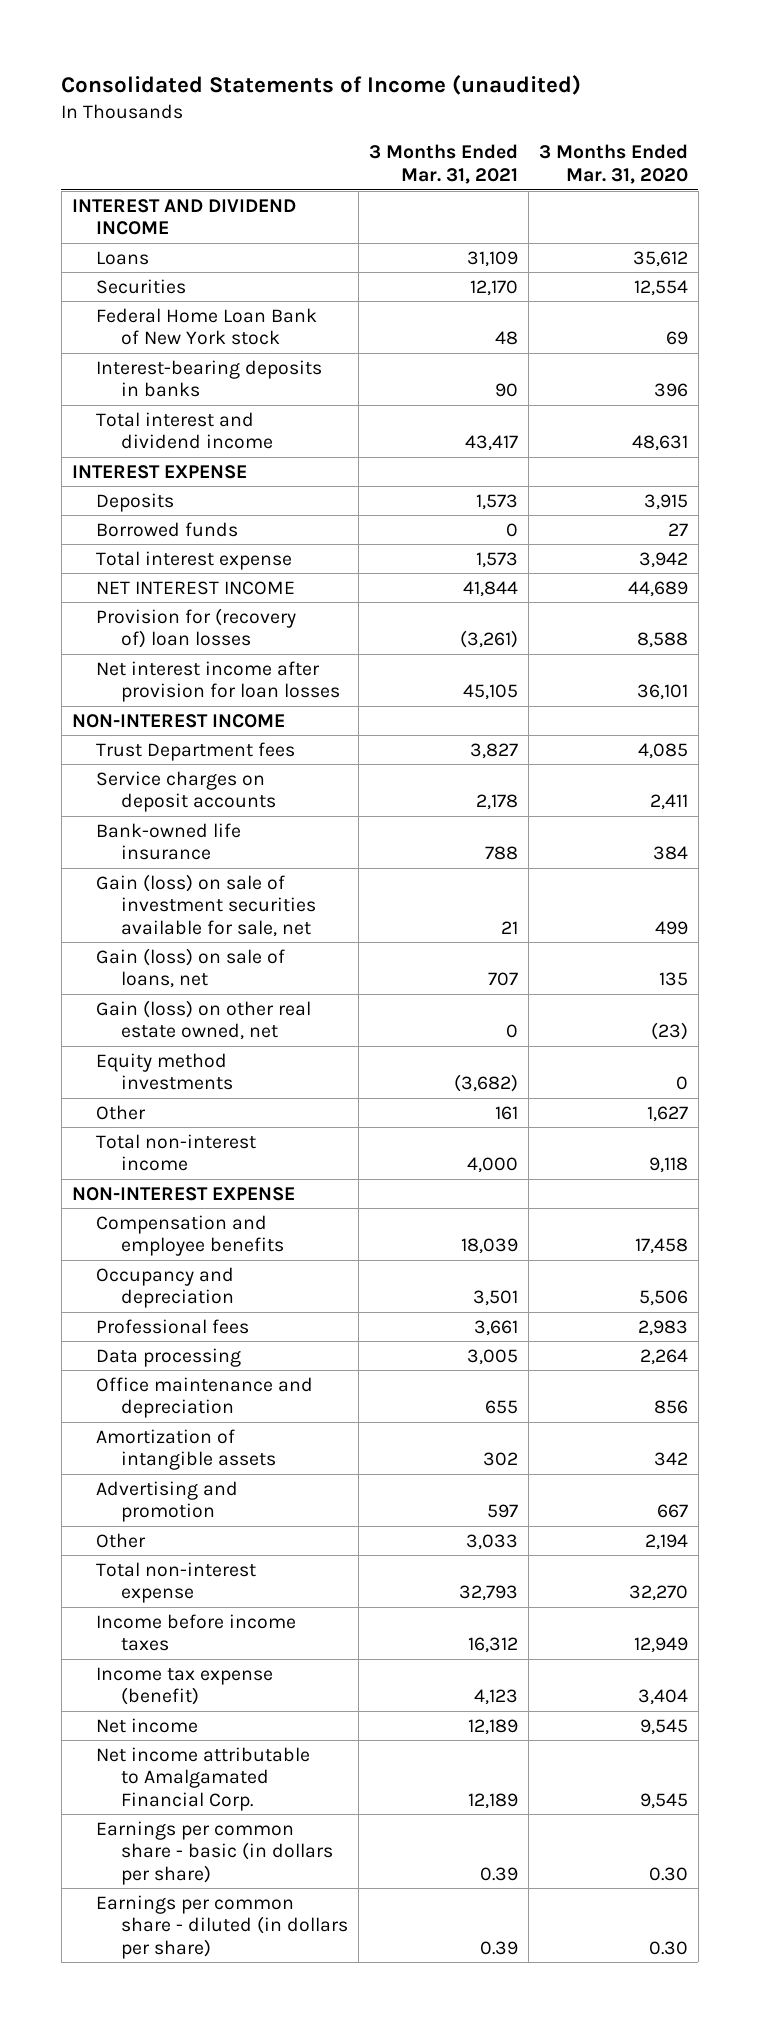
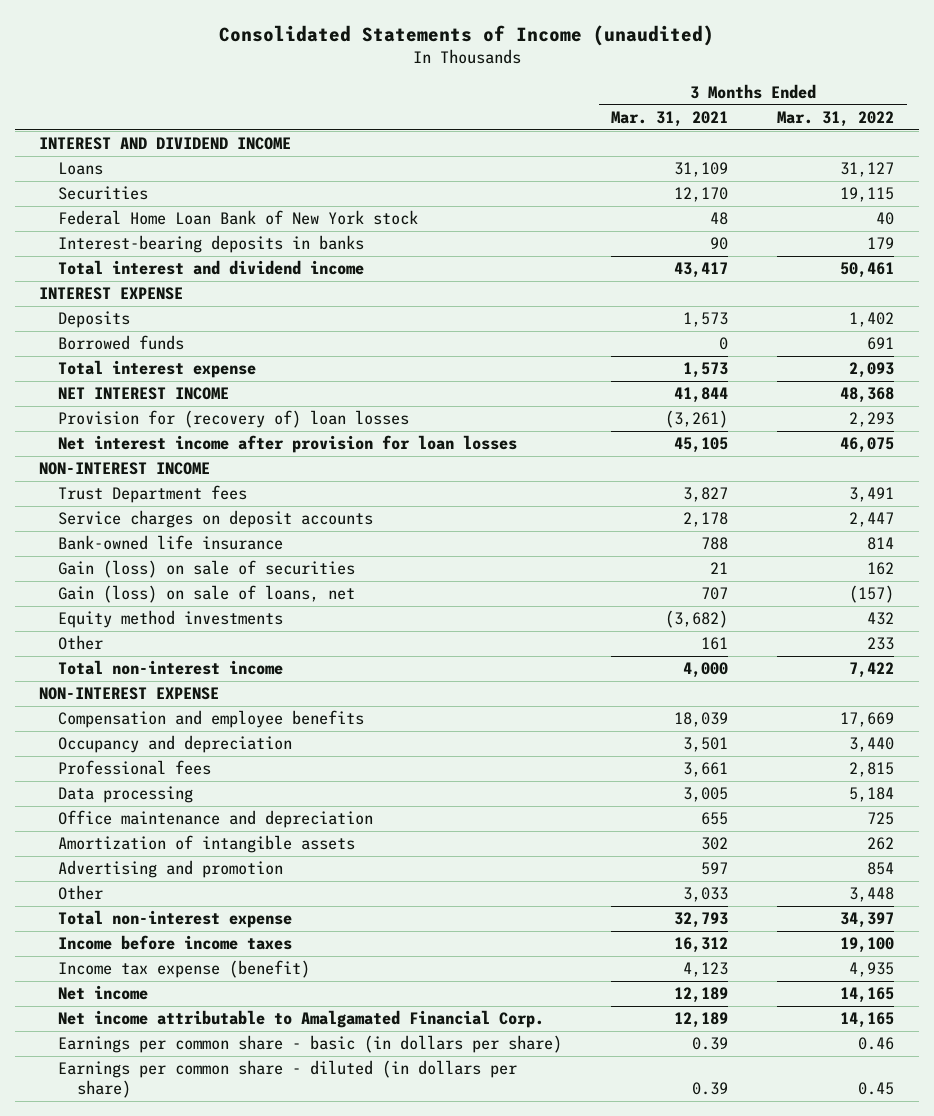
[538,144,688,185] 3 Months Ended Mar. 31, 2020 -> none
none -> [777,111,895,128] Mar. 31, 2022
[96,873,317,937] Gain (loss) on sale of investment securities available for sale, net -> [57,560,355,579] Gain (loss) on sale of securities
[96,999,312,1041] Gain (loss) on other real estate owned, net -> none

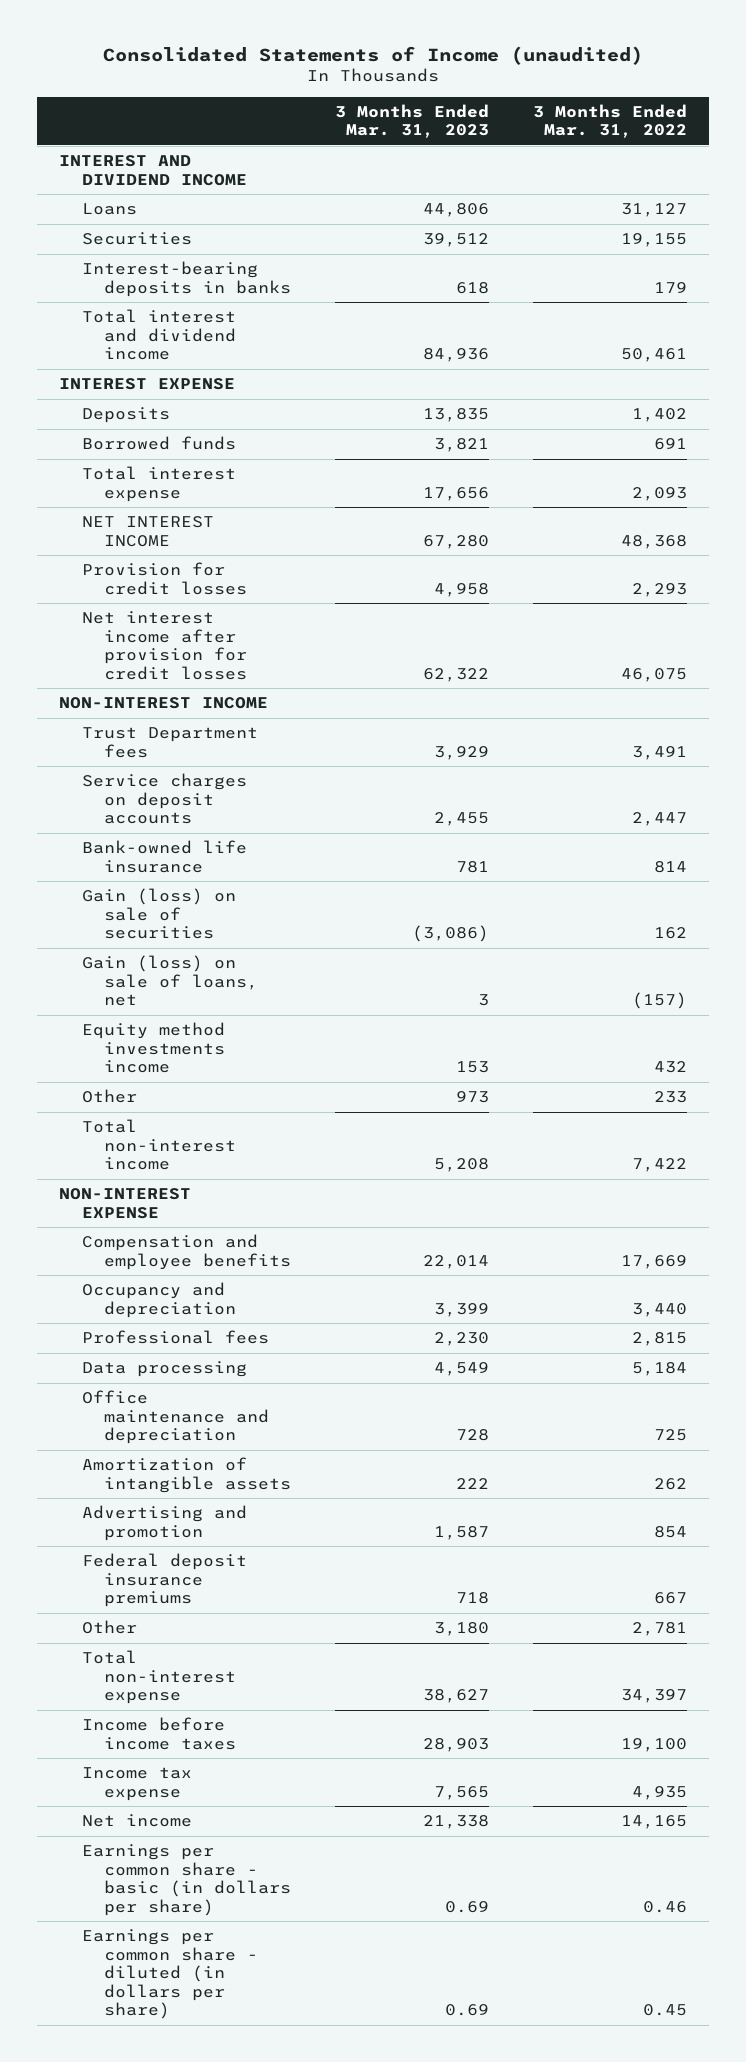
[611,111,729,128] Mar. 31, 2021 -> none
none -> [335,103,490,139] 3 Months Ended Mar. 31, 2023
[57,210,418,226] Federal Home Loan Bank of New York stock -> none
[840,187,895,203] 19,115 -> [620,233,687,248] 19,155
[57,410,409,429] Provision for (recovery of) loan losses -> [81,562,248,595] Provision for credit losses
[57,435,517,454] Net interest income after provision for loan losses -> [81,611,248,680] Net interest income after provision for credit losses
[57,610,283,629] Equity method investments -> [81,1022,226,1074] Equity method investments income
none -> [81,1553,247,1608] Federal deposit insurance premiums
[849,887,895,903] 3,448 -> [631,1622,687,1637] 2,781
[57,960,310,979] Income tax expense (benefit) -> [81,1767,192,1801] Income tax expense
[57,1010,544,1029] Net income attributable to Amalgamated Financial Corp. -> none

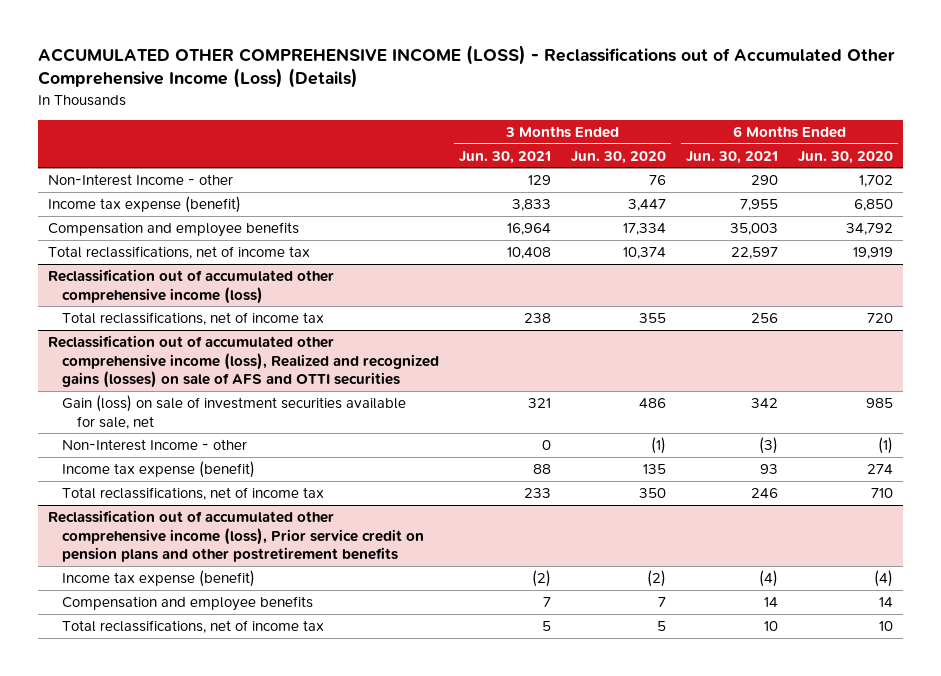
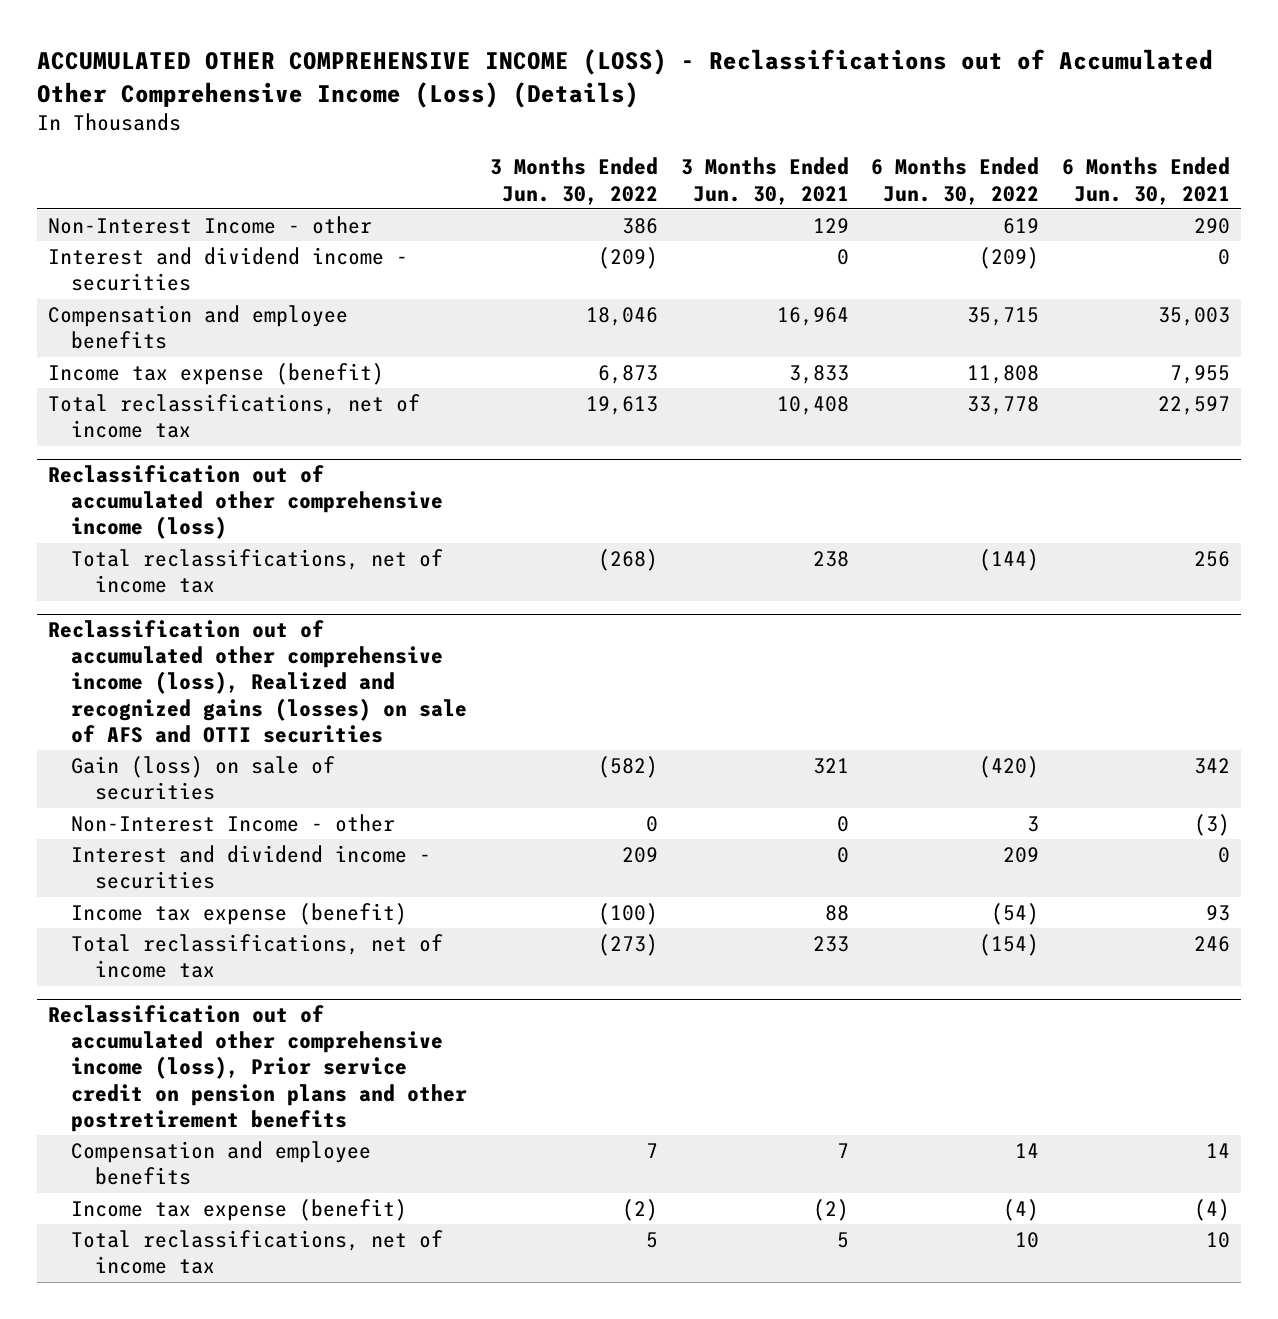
[571,150,667,164] Jun. 30, 2020 -> none
[798,150,894,164] Jun. 30, 2020 -> none
none -> [490,157,659,205] 3 Months Ended Jun. 30, 2022
none -> [871,157,1040,205] 6 Months Ended Jun. 30, 2022
none -> [47,247,408,292] Interest and dividend income - securities
[47,196,241,214] Income tax expense (benefit) -> [47,363,384,386] Income tax expense (benefit)
[62,395,407,429] Gain (loss) on sale of investment securities available for sale, net -> [71,756,336,801] Gain (loss) on sale of securities
none -> [71,845,432,890] Interest and dividend income - securities
[62,570,256,588] Income tax expense (benefit) -> [71,1199,408,1222] Income tax expense (benefit)

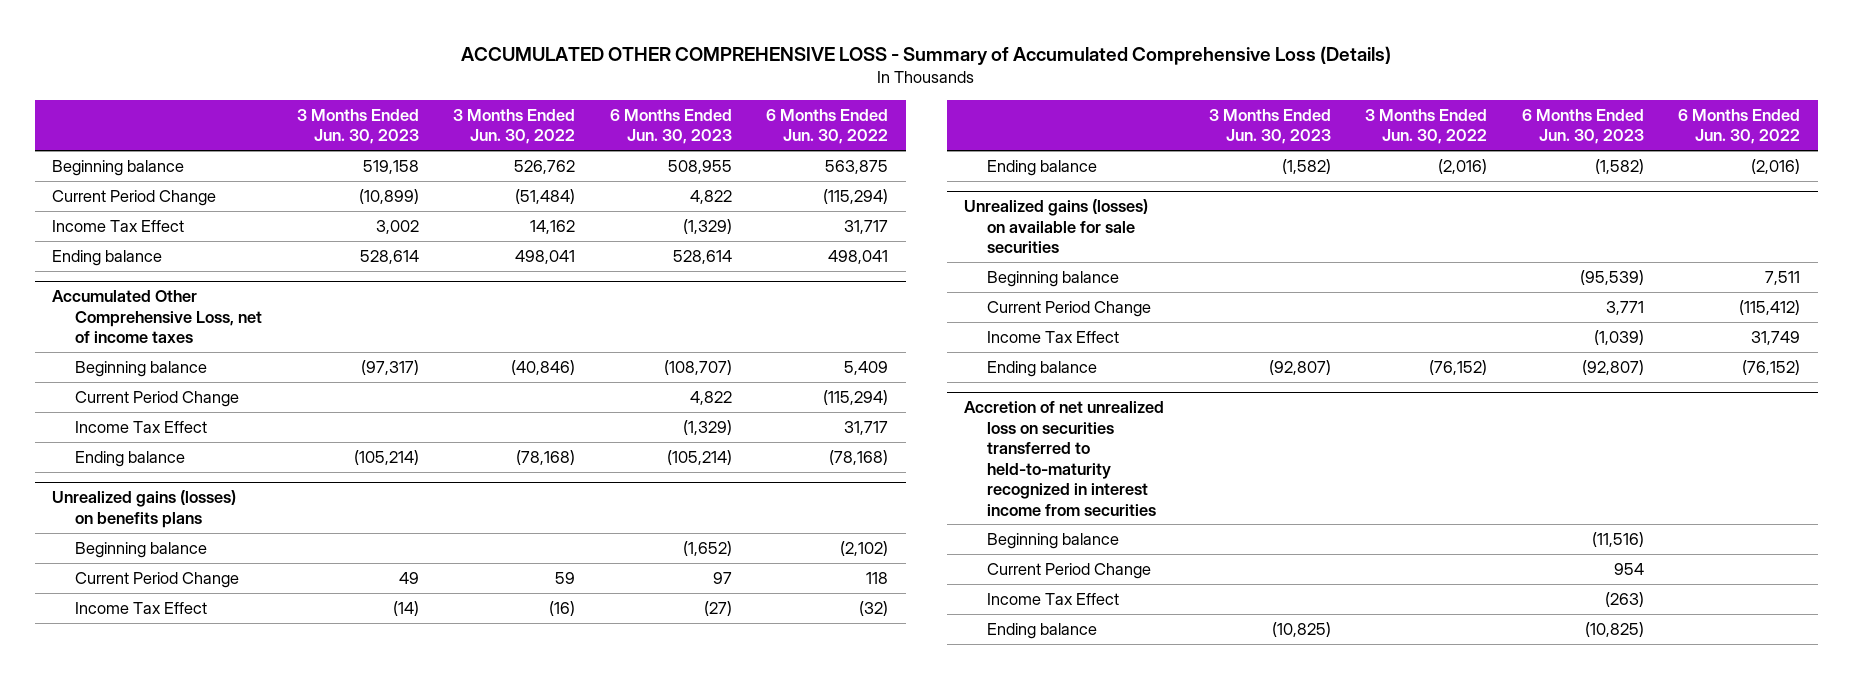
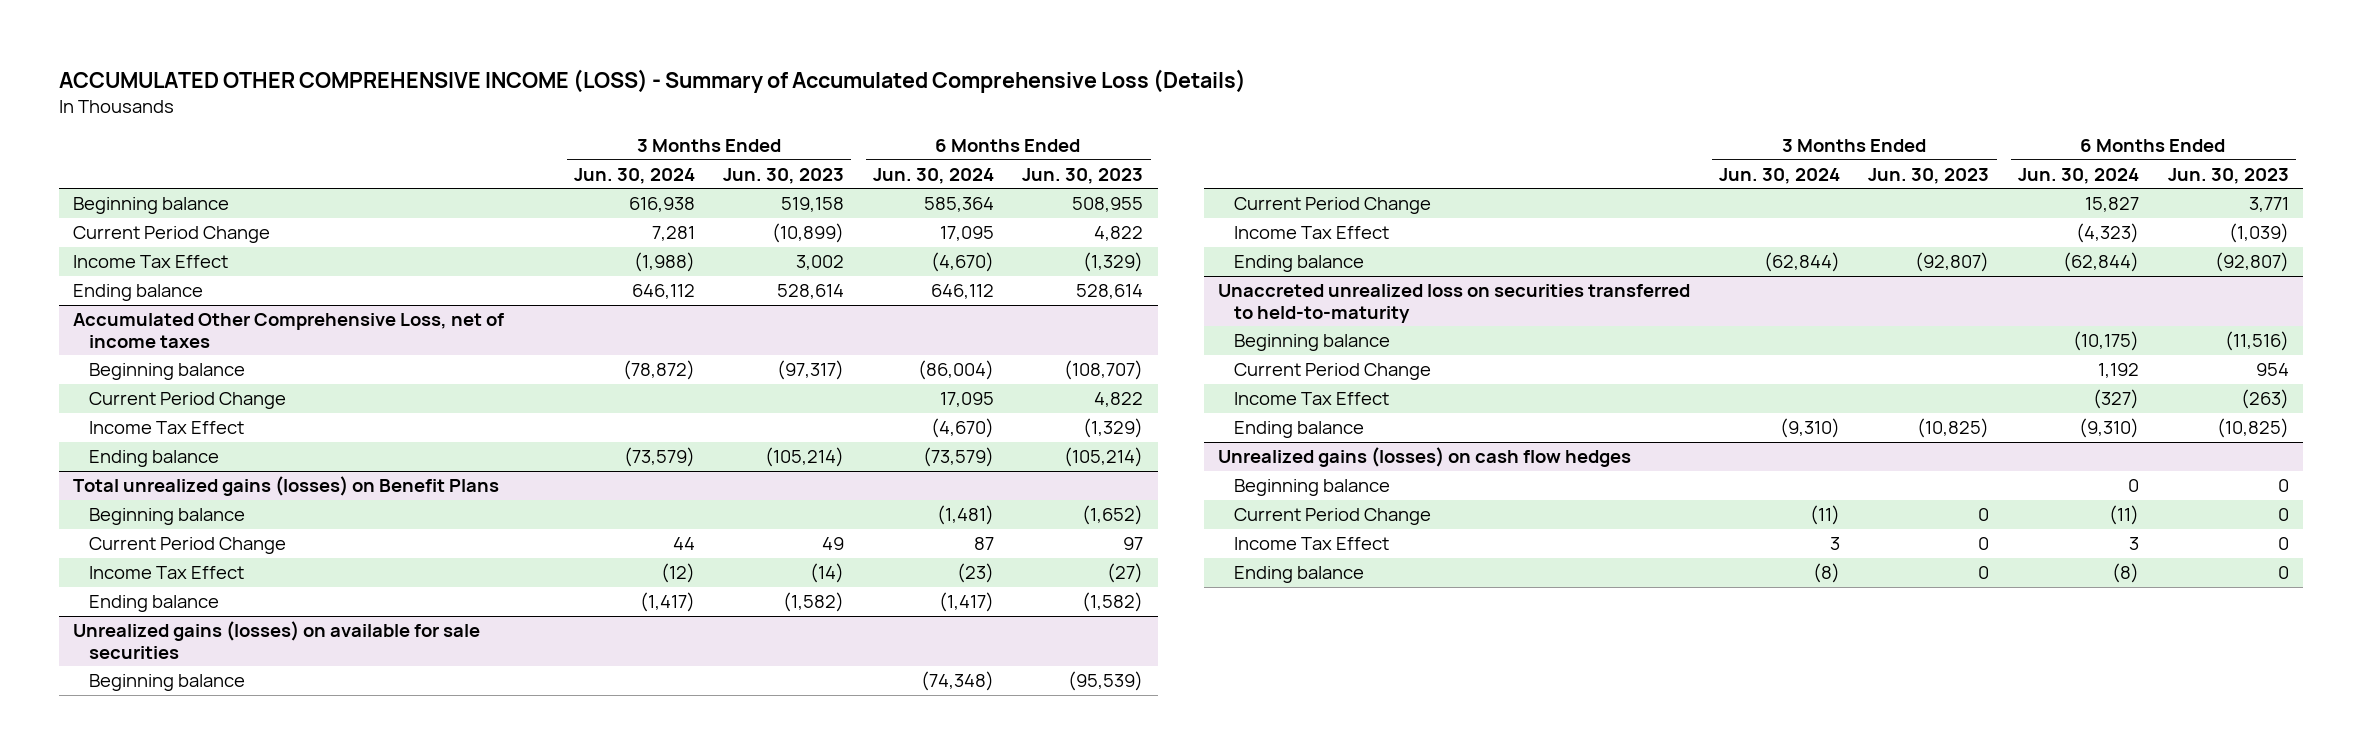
[461,45,1392,65] ACCUMULATED OTHER COMPREHENSIVE LOSS - Summary of Accumulated Comprehensive Loss (Details) -> [58,68,1246,93] ACCUMULATED OTHER COMPREHENSIVE INCOME (LOSS) - Summary of Accumulated Comprehensive Loss (Details)
[453,108,576,145] 3 Months Ended Jun. 30, 2022 -> none
[766,108,889,145] 6 Months Ended Jun. 30, 2022 -> none
none -> [573,167,695,184] Jun. 30, 2024
none -> [872,167,994,184] Jun. 30, 2024
[52,490,237,528] Unrealized gains (losses) on benefits plans -> [73,476,500,497] Total unrealized gains (losses) on Benefit Plans
[964,401,1165,516] Accretion of net unrealized loss on securities transferred to held-to-maturity recognized in interest income from securities -> [1218,284,1691,323] Unaccreted unrealized loss on securities transferred to held-to-maturity
none -> [1218,447,1632,468] Unrealized gains (losses) on cash flow hedges
none -> [1234,479,1391,497] Beginning balance
none -> [1234,508,1432,526] Current Period Change
none -> [1234,537,1390,551] Income Tax Effect
none -> [1234,566,1365,584] Ending balance

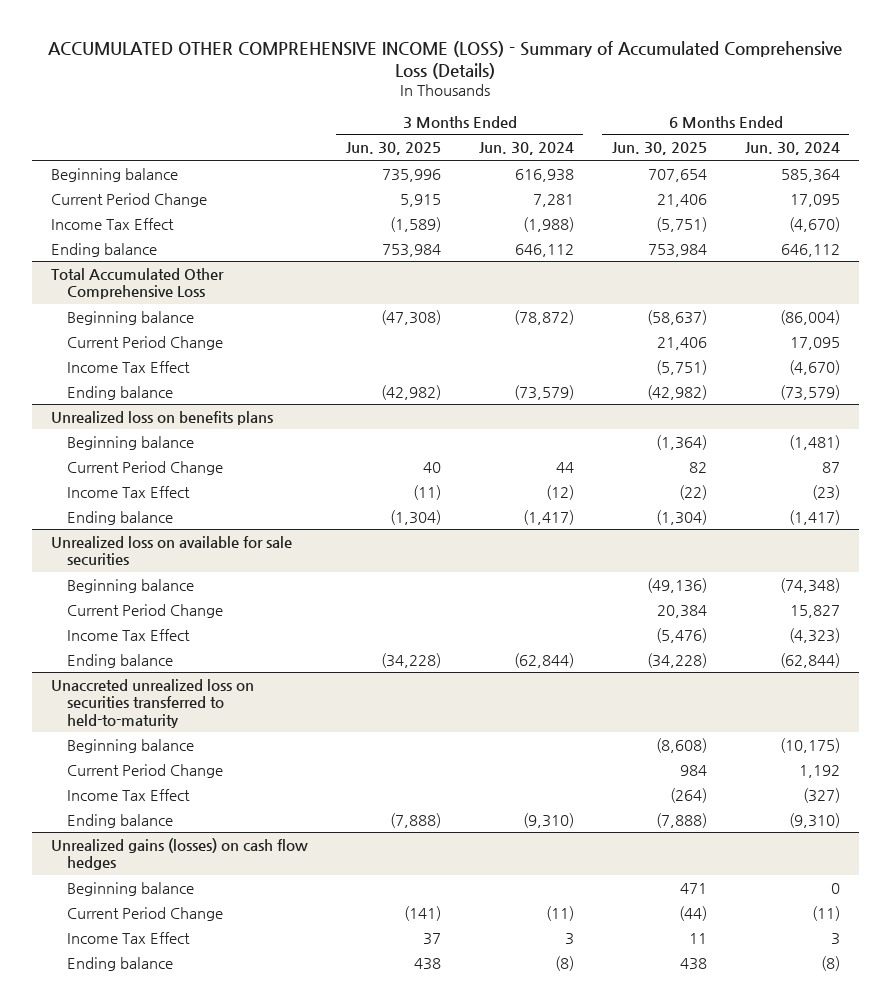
[723,167,845,184] Jun. 30, 2023 -> none
[1022,167,1144,184] Jun. 30, 2023 -> none
none -> [345,142,441,156] Jun. 30, 2025
none -> [611,142,707,156] Jun. 30, 2025
[73,313,505,348] Accumulated Other Comprehensive Loss, net of income taxes -> [50,267,224,300] Total Accumulated Other Comprehensive Loss
[73,476,500,497] Total unrealized gains (losses) on Benefit Plans -> [50,410,273,425] Unrealized loss on benefits plans
[73,621,481,659] Unrealized gains (losses) on available for sale securities -> [50,535,292,566] Unrealized loss on available for sale securities

